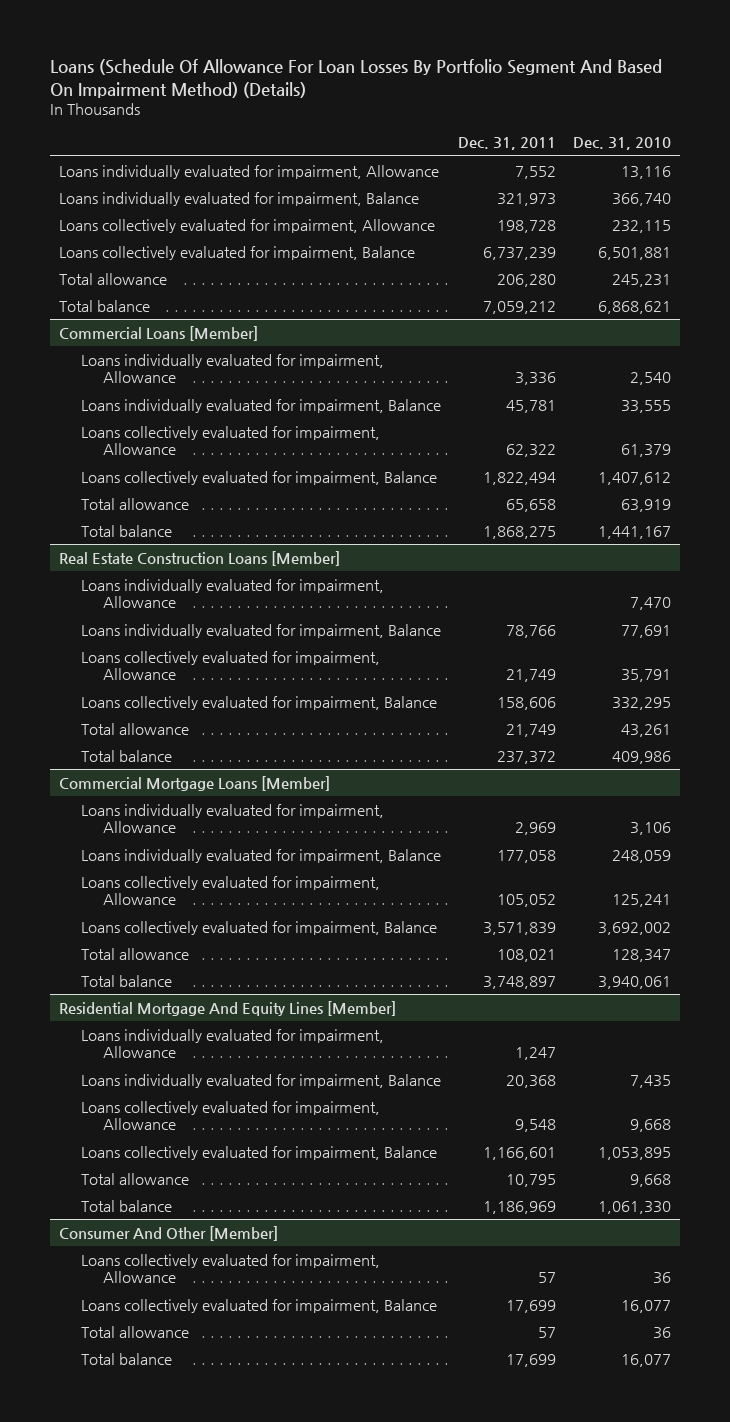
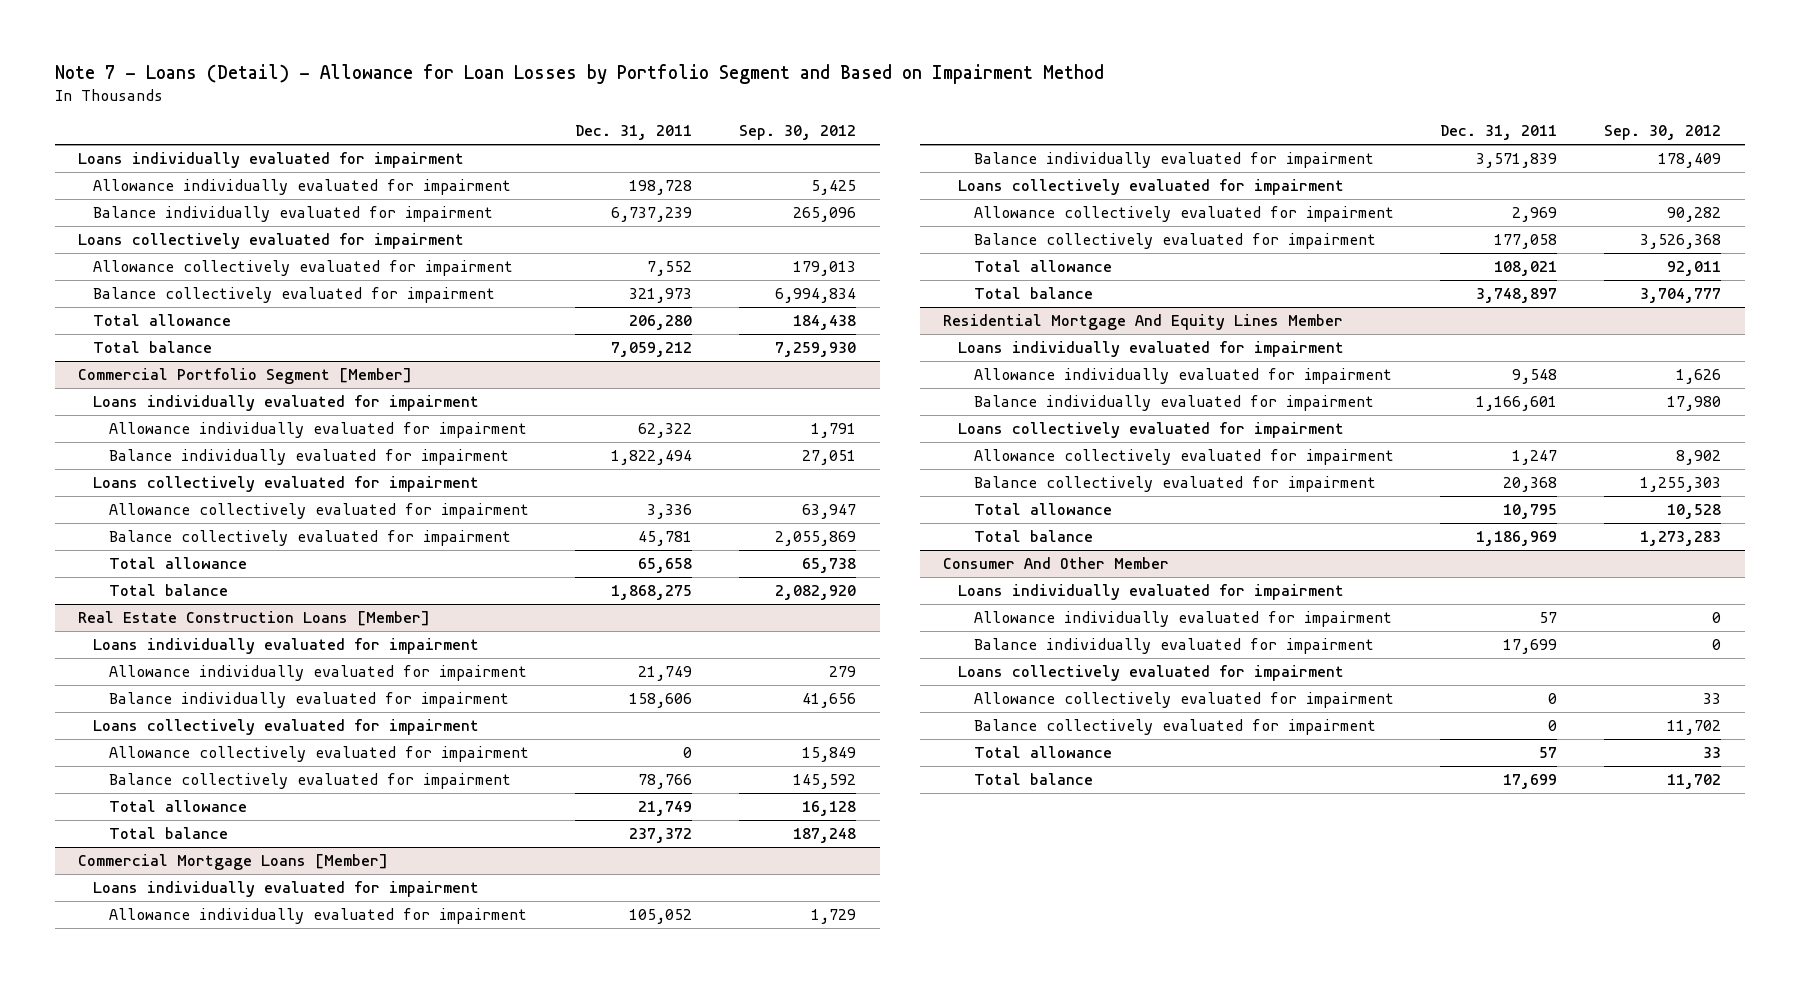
[49,59,662,98] Loans (Schedule Of Allowance For Loan Losses By Portfolio Segment And Based On Impairment Method) (Details) -> [54,64,1104,85] Note 7 - Loans (Detail) - Allowance for Loan Losses by Portfolio Segment and Based on Impairment Method
[573,137,672,151] Dec. 31, 2010 -> none
none -> [739,125,857,141] Sep. 30, 2012
none -> [78,152,465,169] Loans individually evaluated for impairment
[58,164,439,179] Loans individually evaluated for impairment, Allowance -> [93,179,512,196] Allowance individually evaluated for impairment
[515,165,557,179] 7,552 -> [629,180,693,196] 198,728
[58,191,419,206] Loans individually evaluated for impairment, Balance -> [93,206,494,223] Balance individually evaluated for impairment
[497,192,557,206] 321,973 -> [611,207,693,223] 6,737,239
none -> [78,233,465,250] Loans collectively evaluated for impairment
[58,218,435,233] Loans collectively evaluated for impairment, Allowance -> [93,260,514,277] Allowance collectively evaluated for impairment
[497,219,557,233] 198,728 -> [647,261,693,277] 7,552
[58,245,415,260] Loans collectively evaluated for impairment, Balance -> [93,287,496,304] Balance collectively evaluated for impairment
[483,246,557,260] 6,737,239 -> [629,288,693,304] 321,973
[58,325,258,341] Commercial Loans [Member] -> none
none -> [78,368,413,385] Commercial Portfolio Segment [Member]
none -> [93,395,480,412] Loans individually evaluated for impairment
[80,353,384,384] Loans individually evaluated for impairment, Allowance -> [108,422,527,439] Allowance individually evaluated for impairment
[515,372,557,386] 3,336 -> [638,423,693,439] 62,322
[80,398,441,413] Loans individually evaluated for impairment, Balance -> [108,449,509,466] Balance individually evaluated for impairment
[506,399,557,413] 45,781 -> [611,450,693,466] 1,822,494
none -> [93,476,480,493] Loans collectively evaluated for impairment
[80,425,380,456] Loans collectively evaluated for impairment, Allowance -> [108,503,529,520] Allowance collectively evaluated for impairment
[506,444,557,458] 62,322 -> [647,504,693,520] 3,336
[80,470,437,485] Loans collectively evaluated for impairment, Balance -> [108,530,511,547] Balance collectively evaluated for impairment
[483,471,557,485] 1,822,494 -> [638,531,693,547] 45,781
[80,578,384,609] Loans individually evaluated for impairment, Allowance -> [93,638,480,655] Loans individually evaluated for impairment
none -> [108,665,527,682] Allowance individually evaluated for impairment
[80,623,441,638] Loans individually evaluated for impairment, Balance -> [108,692,509,709] Balance individually evaluated for impairment
[506,624,557,638] 78,766 -> [629,693,693,709] 158,606
none -> [93,719,480,736] Loans collectively evaluated for impairment
[80,650,380,681] Loans collectively evaluated for impairment, Allowance -> [108,746,529,763] Allowance collectively evaluated for impairment
[506,669,557,683] 21,749 -> [683,747,693,759] 0
[80,695,437,710] Loans collectively evaluated for impairment, Balance -> [108,773,511,790] Balance collectively evaluated for impairment
[497,696,557,710] 158,606 -> [638,774,693,790] 78,766
none -> [93,881,480,898] Loans individually evaluated for impairment
[80,803,384,834] Loans individually evaluated for impairment, Allowance -> [108,908,527,925] Allowance individually evaluated for impairment
[515,822,557,836] 2,969 -> [629,909,693,925] 105,052
[80,848,441,863] Loans individually evaluated for impairment, Balance -> [973,152,1374,169] Balance individually evaluated for impairment
[497,849,557,863] 177,058 -> [1476,153,1558,169] 3,571,839
none -> [958,179,1345,196] Loans collectively evaluated for impairment
[80,875,380,906] Loans collectively evaluated for impairment, Allowance -> [973,206,1394,223] Allowance collectively evaluated for impairment
[497,894,557,908] 105,052 -> [1512,207,1558,223] 2,969
[80,920,437,935] Loans collectively evaluated for impairment, Balance -> [973,233,1376,250] Balance collectively evaluated for impairment
[483,921,557,935] 3,571,839 -> [1494,234,1558,250] 177,058
[58,1000,396,1016] Residential Mortgage And Equity Lines [Member] -> [943,314,1344,331] Residential Mortgage And Equity Lines Member
none -> [958,341,1345,358] Loans individually evaluated for impairment
[80,1028,384,1059] Loans individually evaluated for impairment, Allowance -> [973,368,1392,385] Allowance individually evaluated for impairment
[515,1047,557,1061] 1,247 -> [1512,369,1558,385] 9,548
[80,1073,441,1088] Loans individually evaluated for impairment, Balance -> [973,395,1374,412] Balance individually evaluated for impairment
[506,1074,557,1088] 20,368 -> [1476,396,1558,412] 1,166,601
none -> [958,422,1345,439] Loans collectively evaluated for impairment
[80,1100,380,1131] Loans collectively evaluated for impairment, Allowance -> [973,449,1394,466] Allowance collectively evaluated for impairment
[515,1119,557,1133] 9,548 -> [1512,450,1558,466] 1,247
[80,1145,437,1160] Loans collectively evaluated for impairment, Balance -> [973,476,1376,493] Balance collectively evaluated for impairment
[483,1146,557,1160] 1,166,601 -> [1503,477,1558,493] 20,368
[58,1225,278,1241] Consumer And Other [Member] -> [943,557,1170,570] Consumer And Other Member
none -> [958,584,1345,601] Loans individually evaluated for impairment
none -> [973,611,1392,628] Allowance individually evaluated for impairment
none -> [973,638,1374,655] Balance individually evaluated for impairment
none -> [958,665,1345,682] Loans collectively evaluated for impairment
[80,1253,380,1284] Loans collectively evaluated for impairment, Allowance -> [973,692,1394,709] Allowance collectively evaluated for impairment
[538,1272,557,1284] 57 -> [1548,693,1558,705] 0
[80,1298,437,1313] Loans collectively evaluated for impairment, Balance -> [973,719,1376,736] Balance collectively evaluated for impairment
[506,1299,557,1313] 17,699 -> [1548,720,1558,732] 0

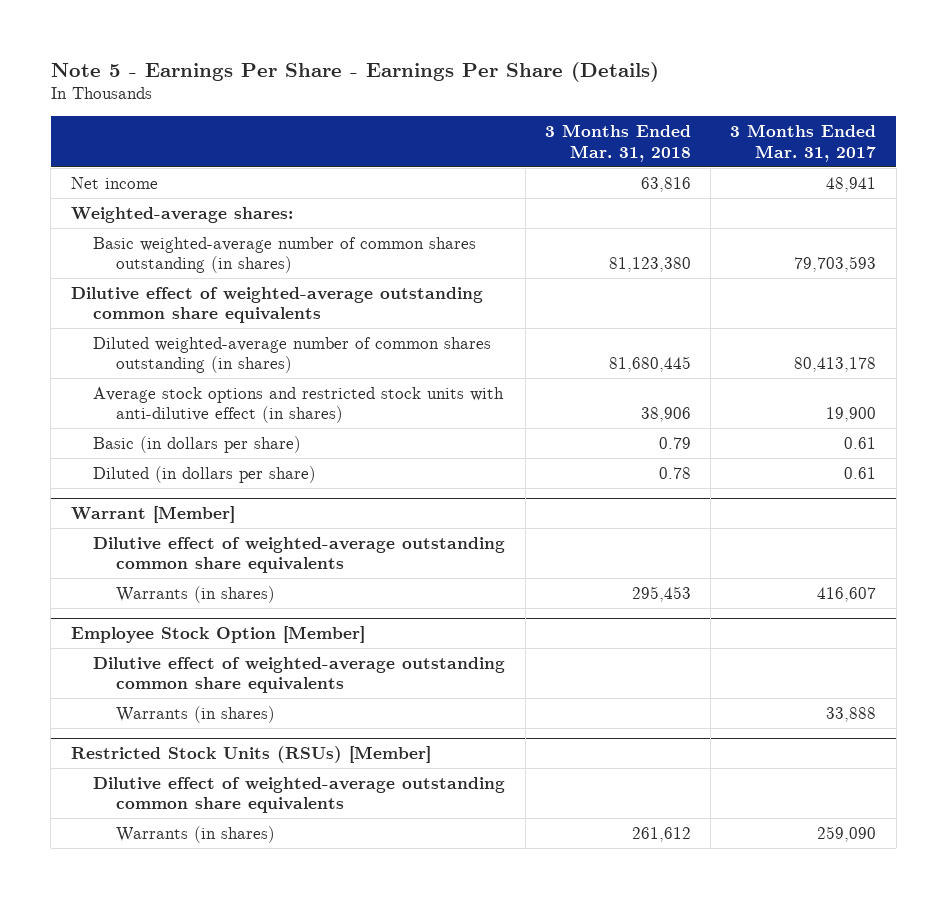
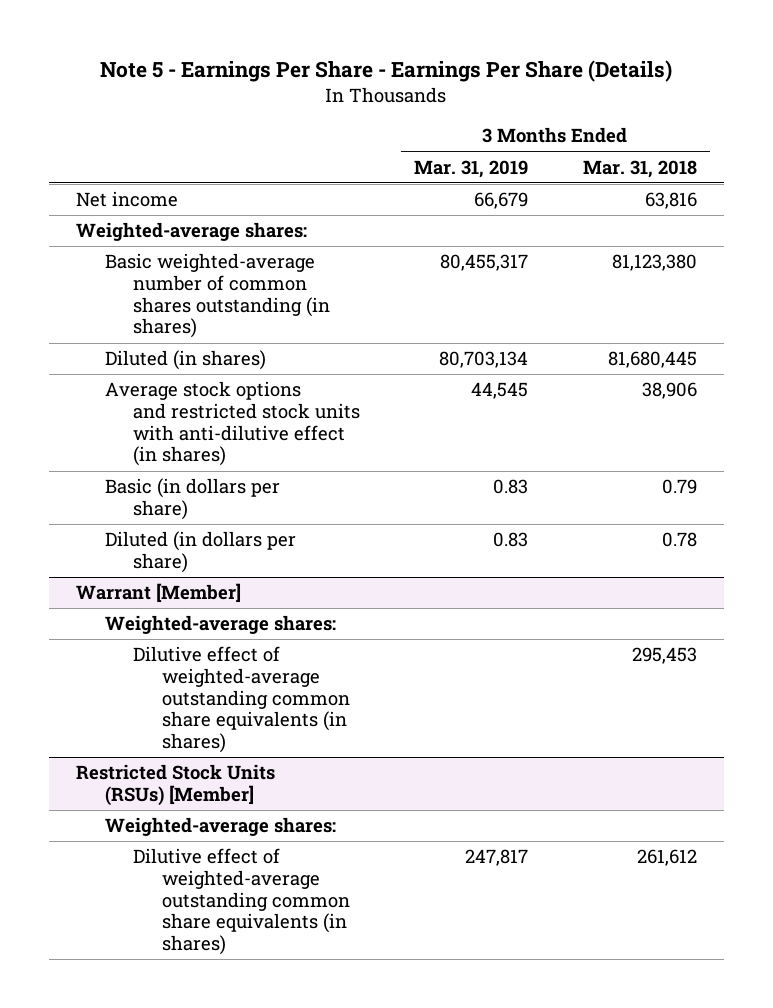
[730,123,877,162] 3 Months Ended Mar. 31, 2017 -> none
none -> [414,159,529,178] Mar. 31, 2019
[70,286,483,324] Dilutive effect of weighted-average outstanding common share equivalents -> none
[93,336,492,374] Diluted weighted-average number of common shares outstanding (in shares) -> [104,350,266,371] Diluted (in shares)
[93,536,506,574] Dilutive effect of weighted-average outstanding common share equivalents -> none
[70,626,365,644] Employee Stock Option [Member] -> none
[93,656,506,694] Dilutive effect of weighted-average outstanding common share equivalents -> none
[116,705,276,723] Warrants (in shares) -> none
none -> [104,615,336,635] Weighted-average shares:
[116,585,276,603] Warrants (in shares) -> [133,646,350,754] Dilutive effect of weighted-average outstanding common share equivalents (in shares)
[93,776,506,814] Dilutive effect of weighted-average outstanding common share equivalents -> none
none -> [104,817,336,837] Weighted-average shares:
[116,825,276,843] Warrants (in shares) -> [133,848,350,956] Dilutive effect of weighted-average outstanding common share equivalents (in shares)

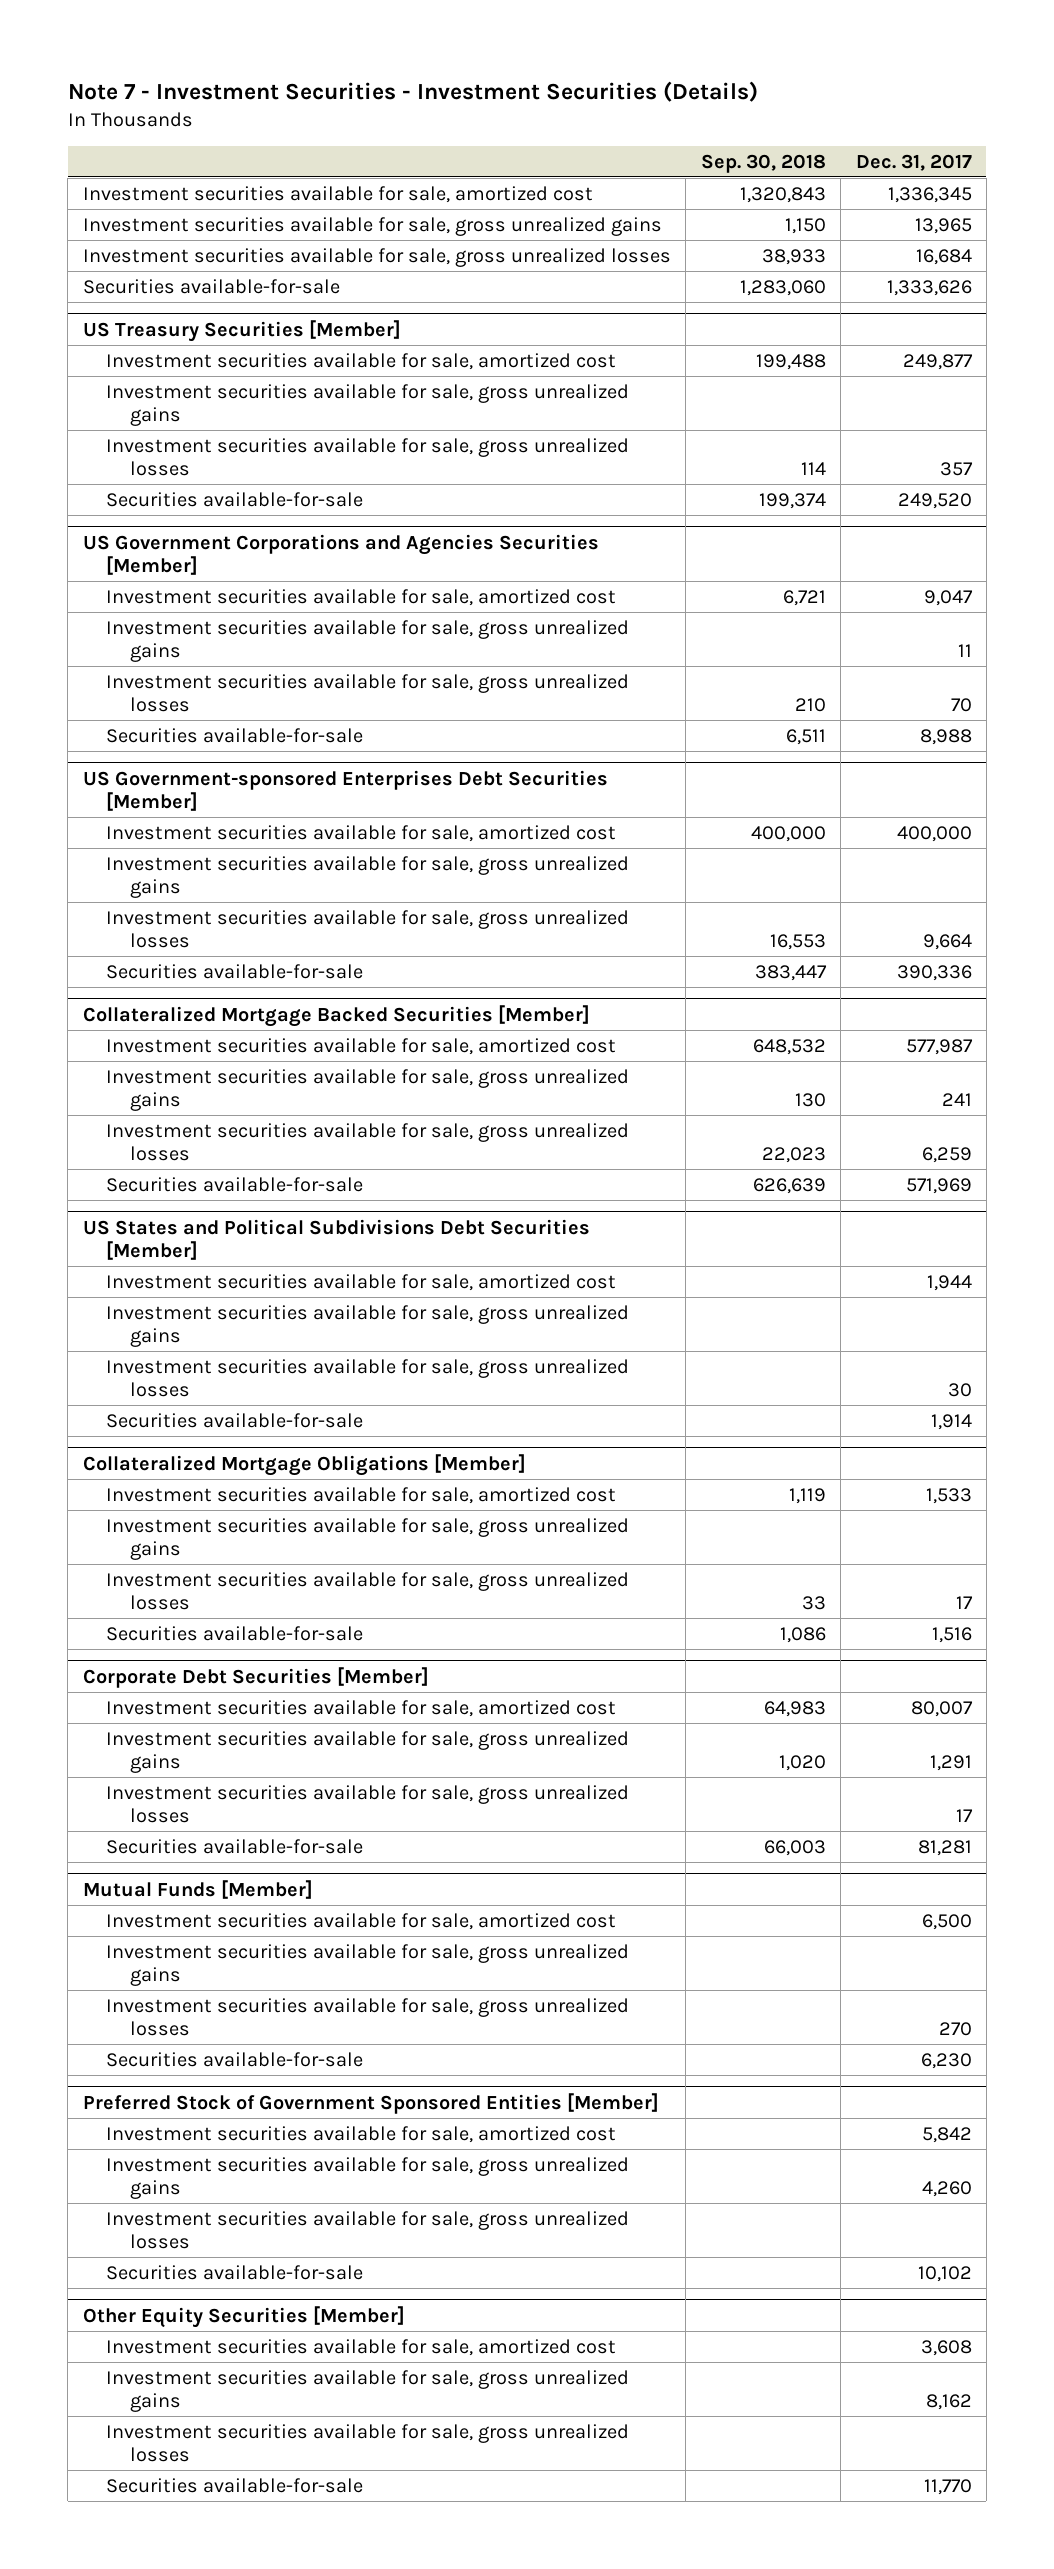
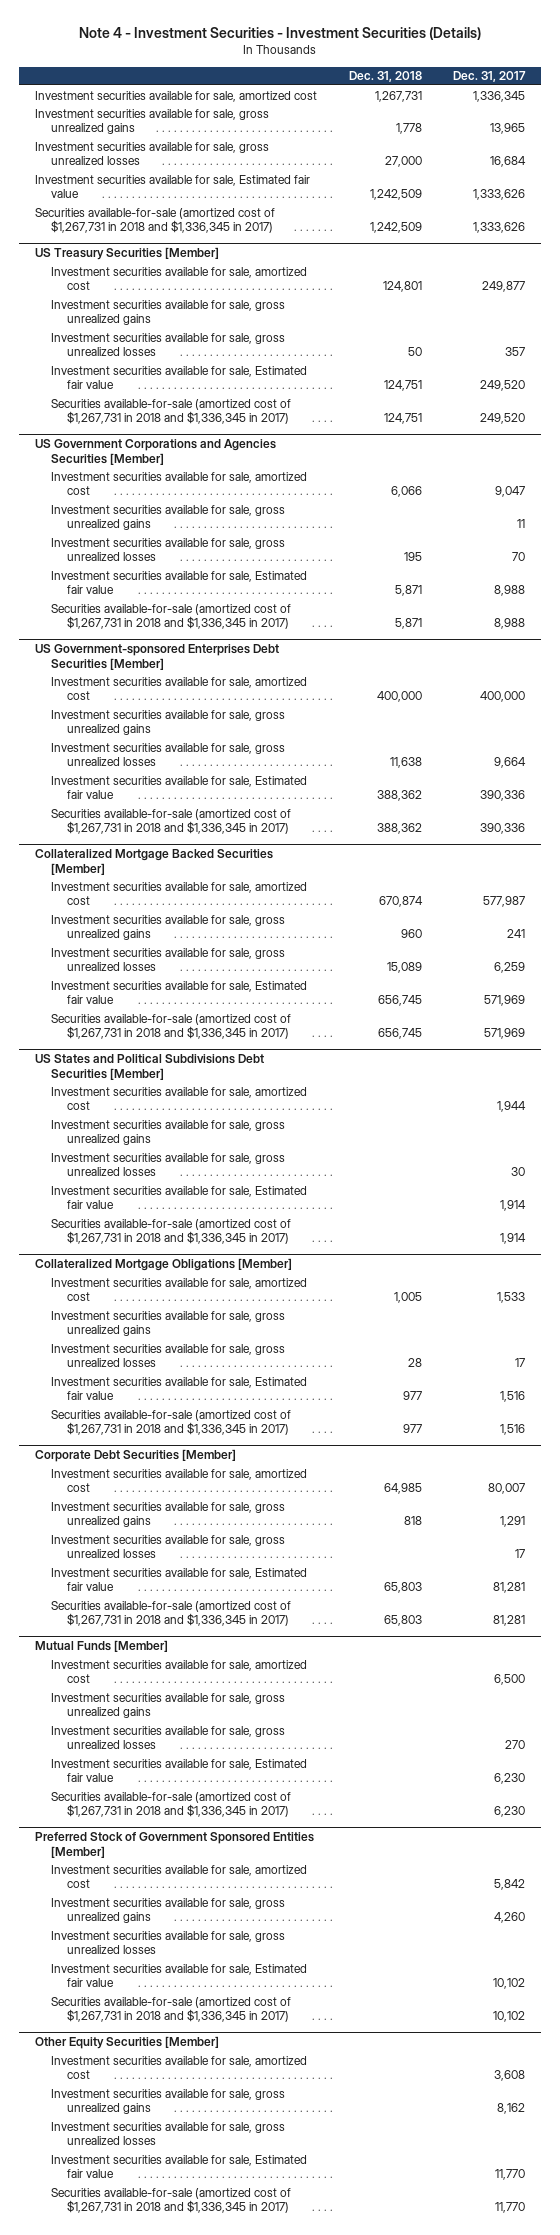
[67,81,758,103] Note 7 - Investment Securities - Investment Securities (Details) -> [79,26,482,40] Note 4 - Investment Securities - Investment Securities (Details)
[700,153,826,173] Sep. 30, 2018 -> none
none -> [348,71,422,83] Dec. 31, 2018
[82,278,340,294] Securities available-for-sale -> [34,174,310,199] Investment securities available for sale, Estimated fair value
none -> [34,207,275,234] Securities available-for-sale (amortized cost of $1,267,731 in 2018 and $1,336,345 in 2017)
[106,491,364,507] Securities available-for-sale -> [50,365,307,390] Investment securities available for sale, Estimated fair value
none -> [50,398,291,425] Securities available-for-sale (amortized cost of $1,267,731 in 2018 and $1,336,345 in 2017)
[106,727,364,743] Securities available-for-sale -> [50,570,307,595] Investment securities available for sale, Estimated fair value
none -> [50,603,291,630] Securities available-for-sale (amortized cost of $1,267,731 in 2018 and $1,336,345 in 2017)
[106,963,364,979] Securities available-for-sale -> [50,775,307,800] Investment securities available for sale, Estimated fair value
none -> [50,808,291,835] Securities available-for-sale (amortized cost of $1,267,731 in 2018 and $1,336,345 in 2017)
[106,1176,364,1192] Securities available-for-sale -> [50,980,307,1005] Investment securities available for sale, Estimated fair value
none -> [50,1013,291,1040] Securities available-for-sale (amortized cost of $1,267,731 in 2018 and $1,336,345 in 2017)
[106,1412,364,1428] Securities available-for-sale -> [50,1185,307,1210] Investment securities available for sale, Estimated fair value
none -> [50,1218,291,1245] Securities available-for-sale (amortized cost of $1,267,731 in 2018 and $1,336,345 in 2017)
[106,1625,364,1641] Securities available-for-sale -> [50,1376,307,1401] Investment securities available for sale, Estimated fair value
none -> [50,1409,291,1436] Securities available-for-sale (amortized cost of $1,267,731 in 2018 and $1,336,345 in 2017)
[106,1838,364,1854] Securities available-for-sale -> [50,1567,307,1592] Investment securities available for sale, Estimated fair value
none -> [50,1600,291,1627] Securities available-for-sale (amortized cost of $1,267,731 in 2018 and $1,336,345 in 2017)
[106,2051,364,2067] Securities available-for-sale -> [50,1758,307,1783] Investment securities available for sale, Estimated fair value
none -> [50,1791,291,1818] Securities available-for-sale (amortized cost of $1,267,731 in 2018 and $1,336,345 in 2017)
[106,2264,364,2280] Securities available-for-sale -> [50,1963,307,1988] Investment securities available for sale, Estimated fair value
none -> [50,1996,291,2023] Securities available-for-sale (amortized cost of $1,267,731 in 2018 and $1,336,345 in 2017)
[106,2477,364,2493] Securities available-for-sale -> [50,2154,307,2179] Investment securities available for sale, Estimated fair value
none -> [50,2187,291,2214] Securities available-for-sale (amortized cost of $1,267,731 in 2018 and $1,336,345 in 2017)

